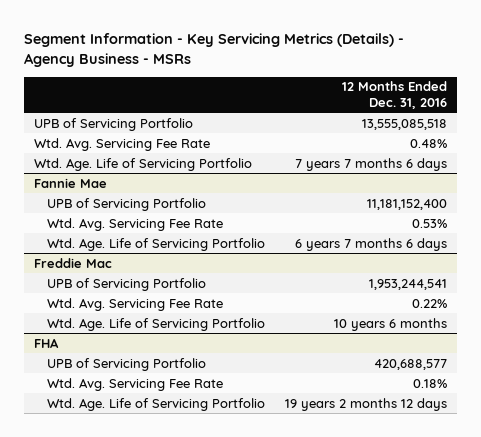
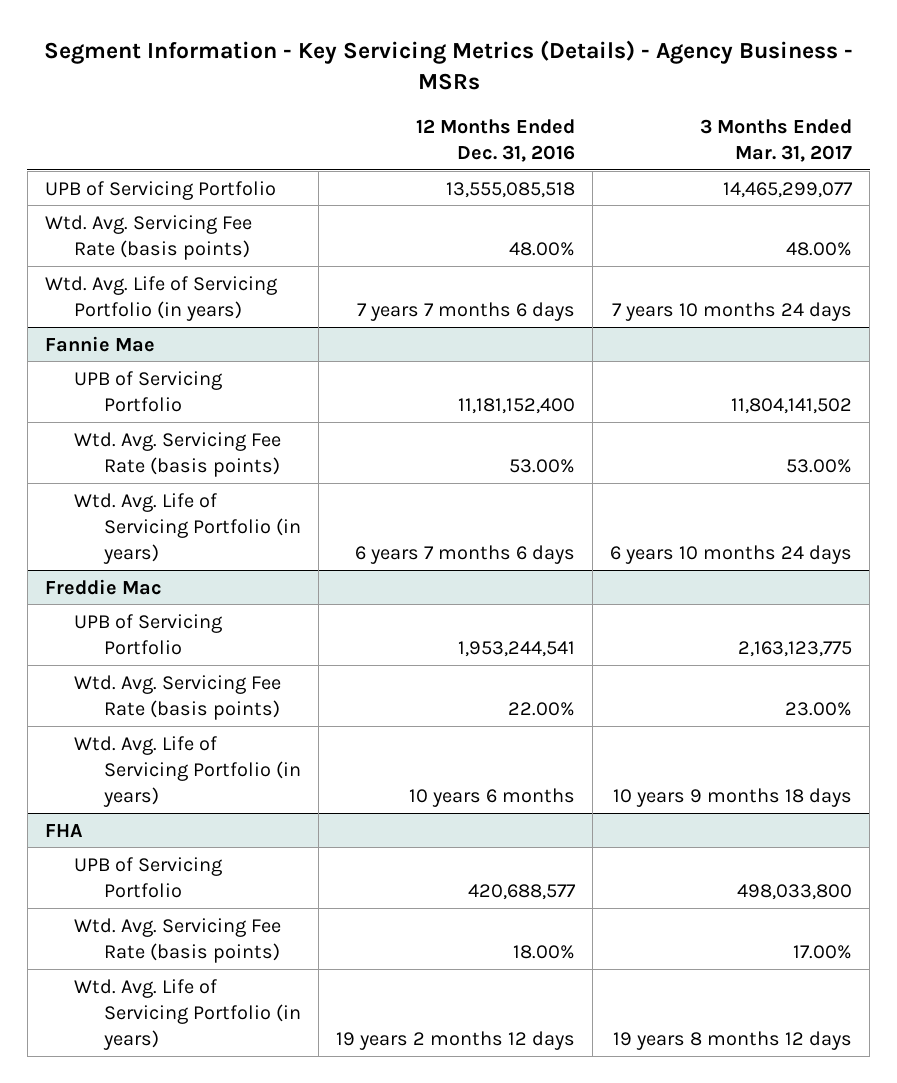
none -> [700,119,853,163] 3 Months Ended Mar. 31, 2017
[34,137,211,151] Wtd. Avg. Servicing Fee Rate -> [44,214,252,260] Wtd. Avg. Servicing Fee Rate (basis points)
[409,138,447,148] 0.48% -> [508,241,575,256] 48.00%
[34,157,253,171] Wtd. Age. Life of Servicing Portfolio -> [44,275,277,321] Wtd. Avg. Life of Servicing Portfolio (in years)
[47,217,224,231] Wtd. Avg. Servicing Fee Rate -> [74,431,282,477] Wtd. Avg. Servicing Fee Rate (basis points)
[411,218,447,228] 0.53% -> [508,458,575,473] 53.00%
[47,237,266,251] Wtd. Age. Life of Servicing Portfolio -> [74,492,301,564] Wtd. Avg. Life of Servicing Portfolio (in years)
[47,297,224,311] Wtd. Avg. Servicing Fee Rate -> [74,674,282,720] Wtd. Avg. Servicing Fee Rate (basis points)
[411,298,447,308] 0.22% -> [507,701,575,716] 22.00%
[47,317,266,331] Wtd. Age. Life of Servicing Portfolio -> [74,735,301,807] Wtd. Avg. Life of Servicing Portfolio (in years)
[47,377,224,391] Wtd. Avg. Servicing Fee Rate -> [74,917,282,963] Wtd. Avg. Servicing Fee Rate (basis points)
[412,378,447,388] 0.18% -> [512,944,575,959] 18.00%
[47,397,266,411] Wtd. Age. Life of Servicing Portfolio -> [74,978,301,1050] Wtd. Avg. Life of Servicing Portfolio (in years)

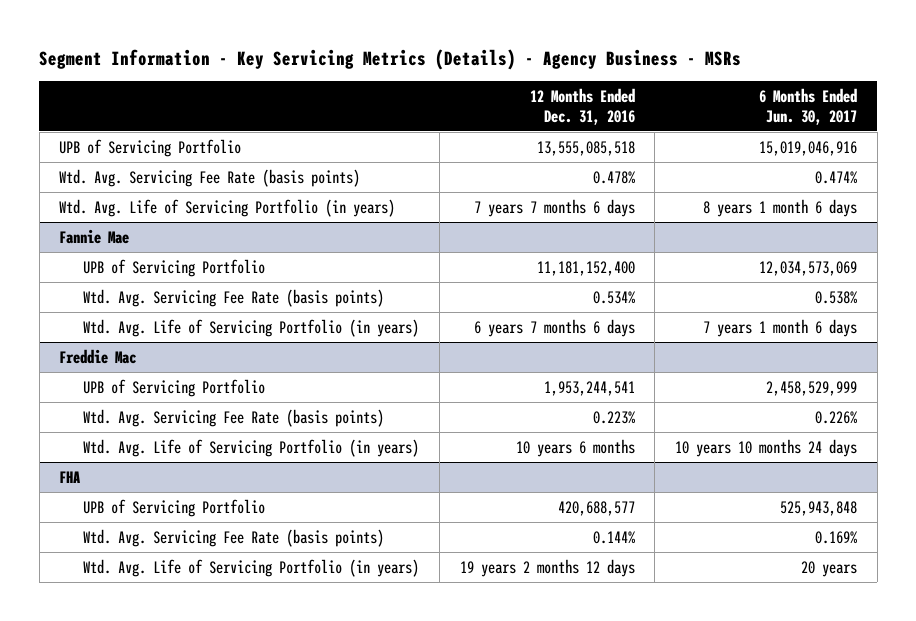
[700,119,853,163] 3 Months Ended Mar. 31, 2017 -> none
none -> [758,88,857,125] 6 Months Ended Jun. 30, 2017
[508,241,575,256] 48.00% -> [592,170,635,184] 0.478%
[508,458,575,473] 53.00% -> [592,290,635,304] 0.534%
[507,701,575,716] 22.00% -> [592,410,635,424] 0.223%
[512,944,575,959] 18.00% -> [592,530,635,544] 0.144%

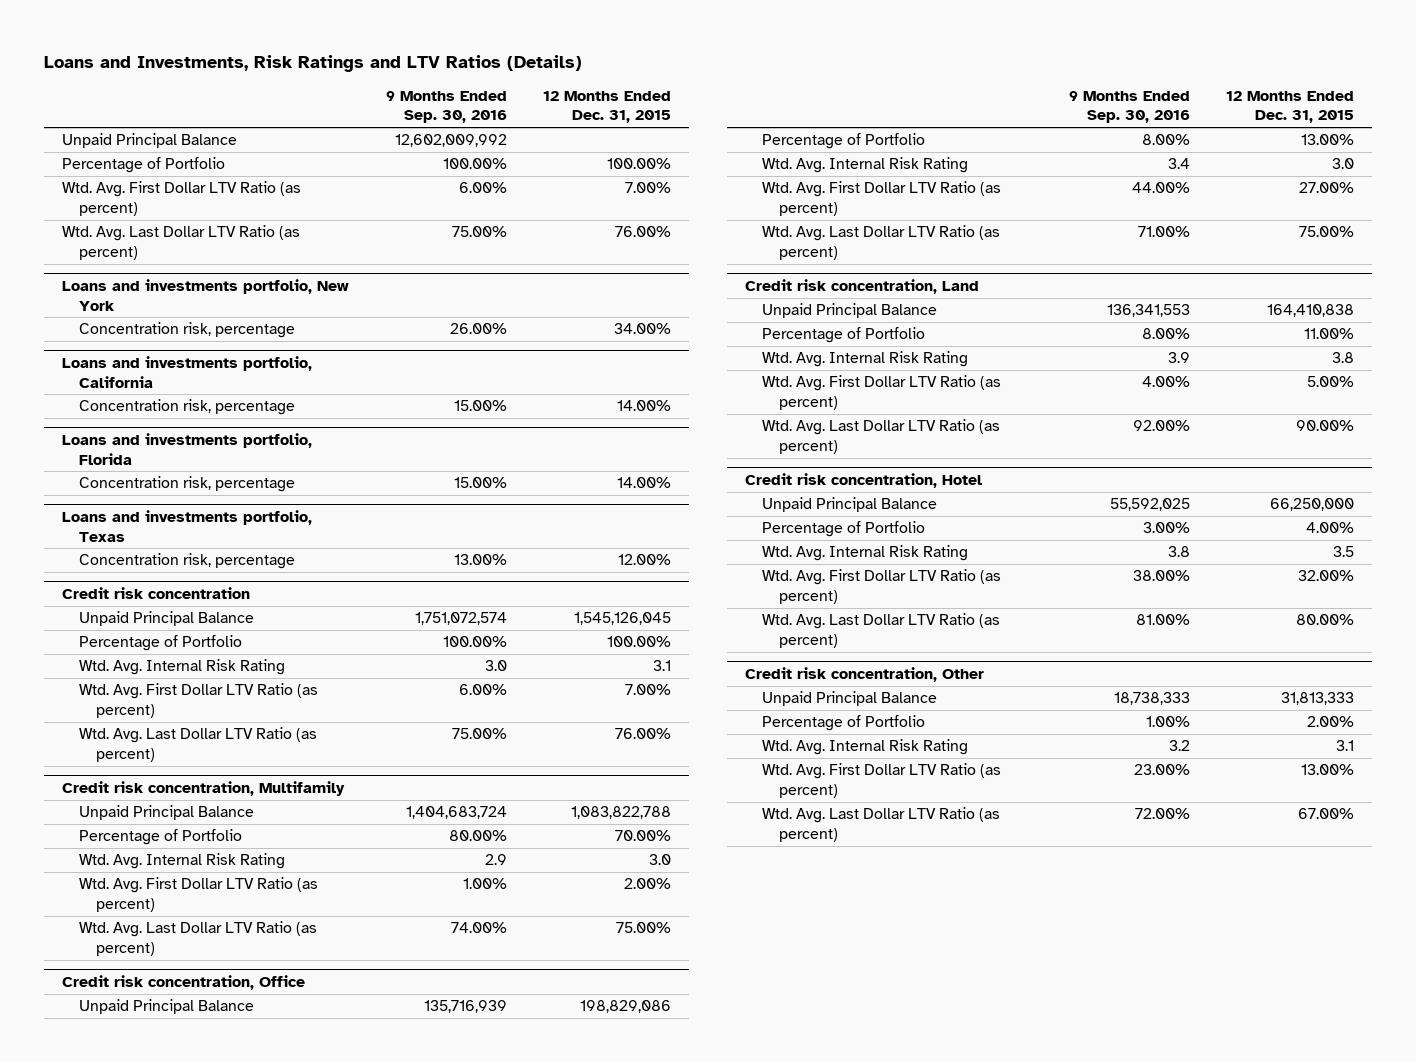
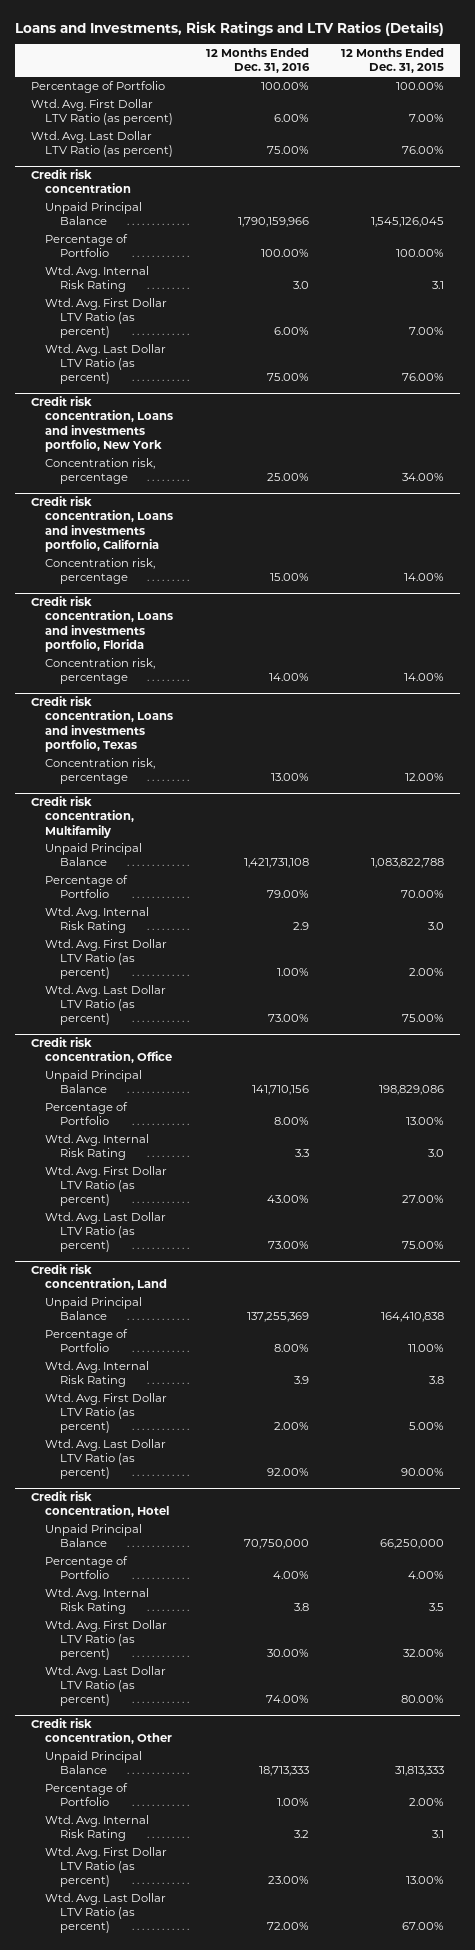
[385,90,507,124] 9 Months Ended Sep. 30, 2016 -> none
none -> [205,48,310,74] 12 Months Ended Dec. 31, 2016
[62,133,238,149] Unpaid Principal Balance -> none
[62,279,350,311] Loans and investments portfolio, New York -> none
[79,322,296,339] Concentration risk, percentage -> none
[62,356,313,388] Loans and investments portfolio, California -> none
[79,399,296,416] Concentration risk, percentage -> none
[62,433,313,465] Loans and investments portfolio, Florida -> none
[79,476,296,493] Concentration risk, percentage -> none
[62,510,313,542] Loans and investments portfolio, Texas -> none
[79,553,296,570] Concentration risk, percentage -> none
none -> [30,396,174,452] Credit risk concentration, Loans and investments portfolio, New York
none -> [45,458,156,485] Concentration risk, percentage
none -> [30,496,174,552] Credit risk concentration, Loans and investments portfolio, California
none -> [45,558,156,585] Concentration risk, percentage
none -> [30,596,174,652] Credit risk concentration, Loans and investments portfolio, Florida
none -> [45,658,156,685] Concentration risk, percentage
none -> [30,696,174,752] Credit risk concentration, Loans and investments portfolio, Texas
none -> [45,758,156,785] Concentration risk, percentage

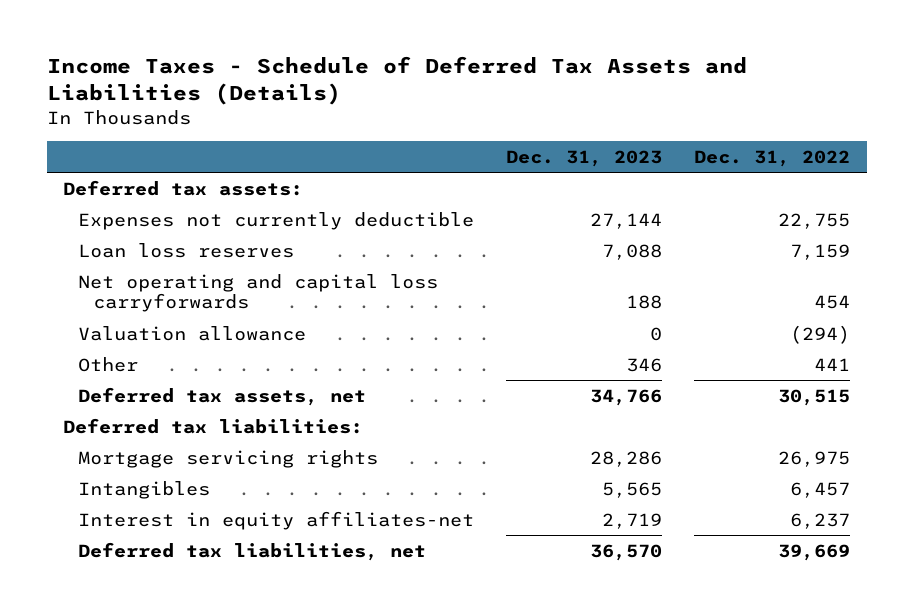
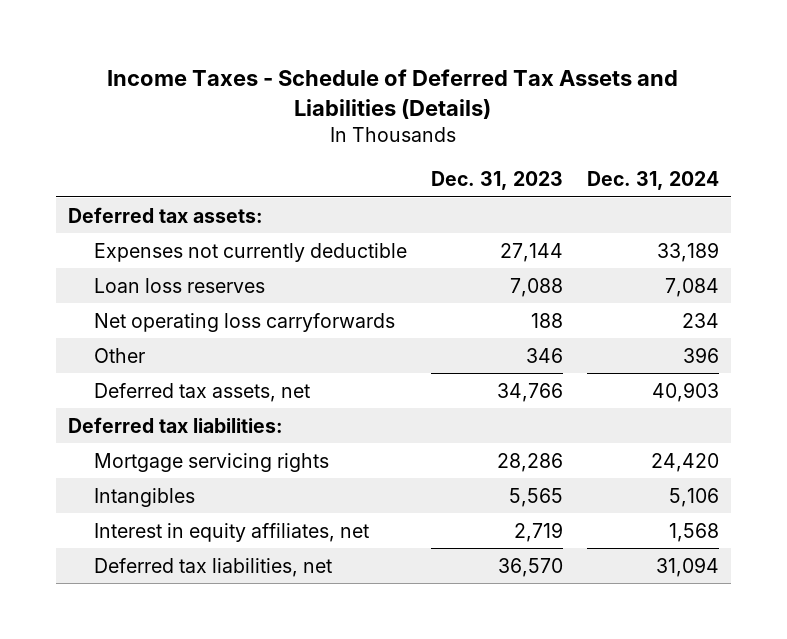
[694,149,851,167] Dec. 31, 2022 -> none
none -> [587,170,720,190] Dec. 31, 2024
[77,325,306,341] Valuation allowance -> none
[77,273,438,313] Net operating and capital loss carryforwards -> [94,312,396,332] Net operating loss carryforwards
[77,510,474,530] Interest in equity affiliates-net -> [94,522,370,542] Interest in equity affiliates, net

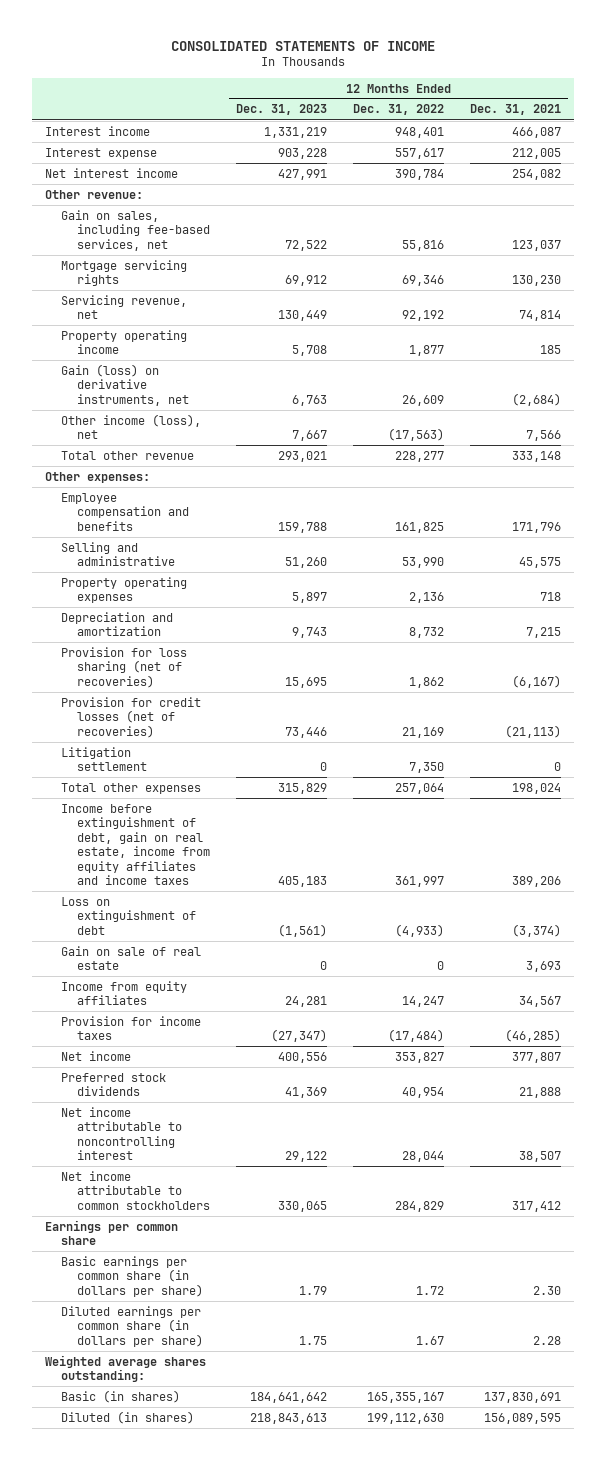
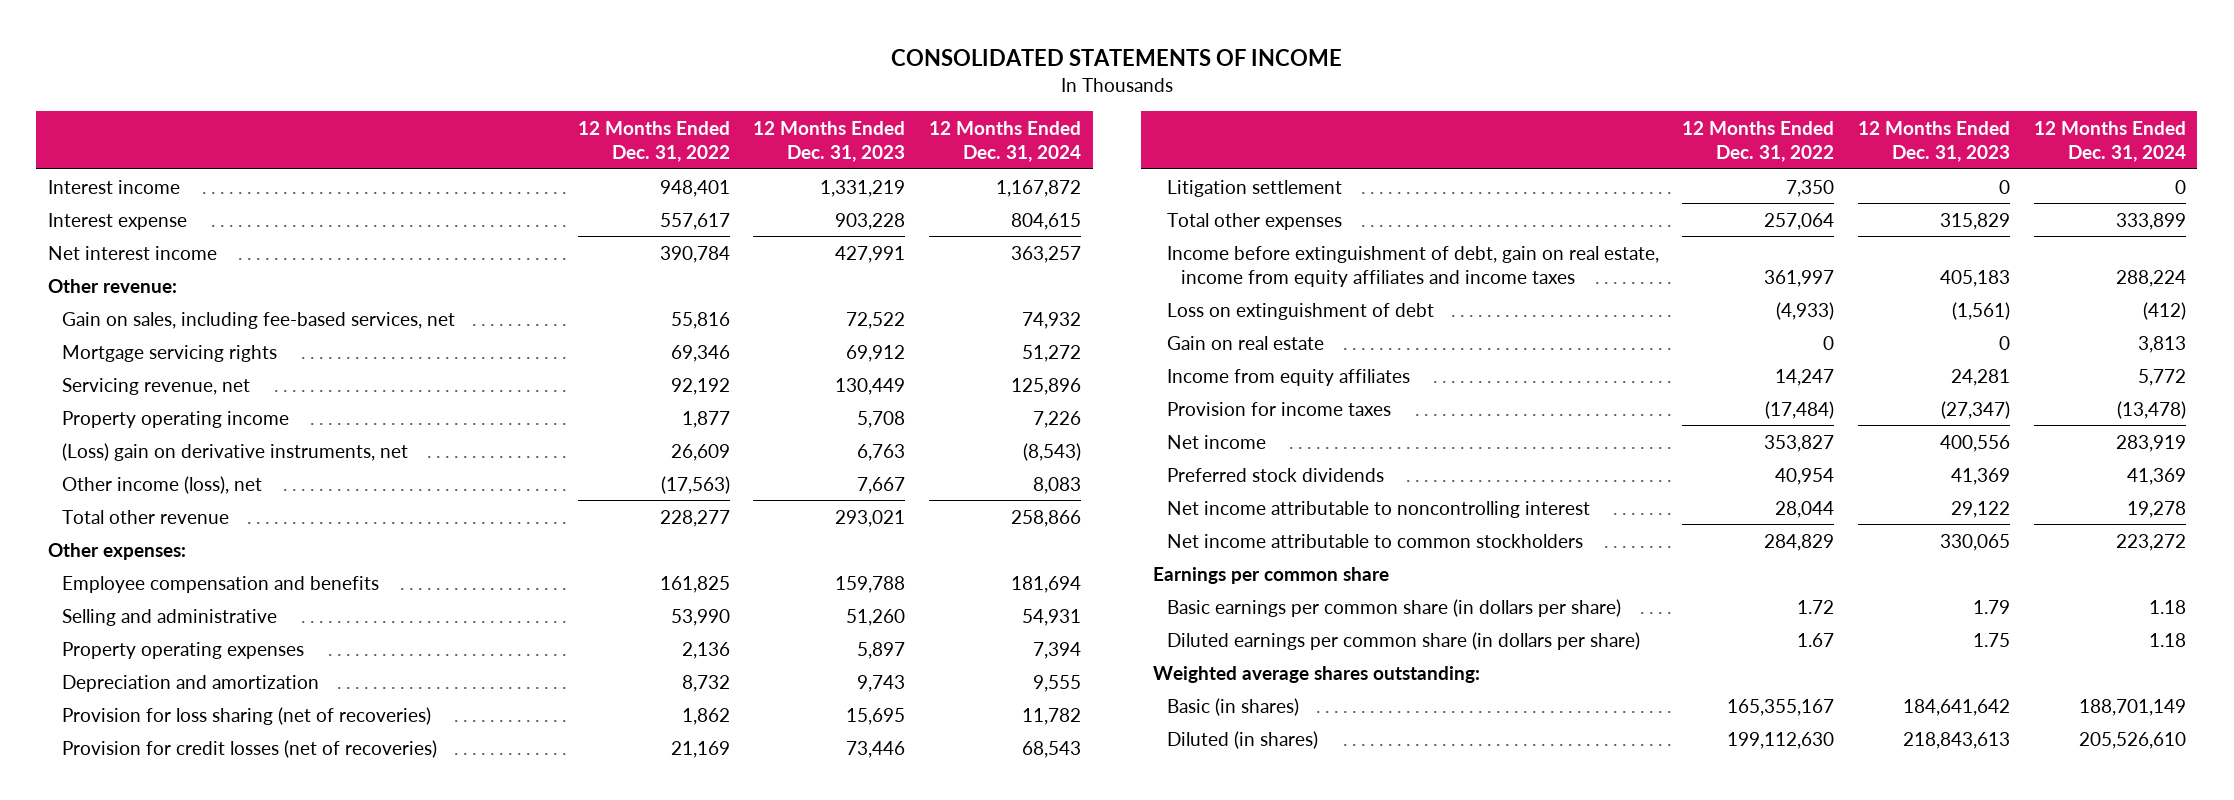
[470,104,562,116] Dec. 31, 2021 -> none
none -> [929,120,1082,162] 12 Months Ended Dec. 31, 2024
[61,363,189,406] Gain (loss) on derivative instruments, net -> [62,442,409,461] (Loss) gain on derivative instruments, net
[61,945,202,971] Gain on sale of real estate -> [1166,335,1324,350] Gain on real estate

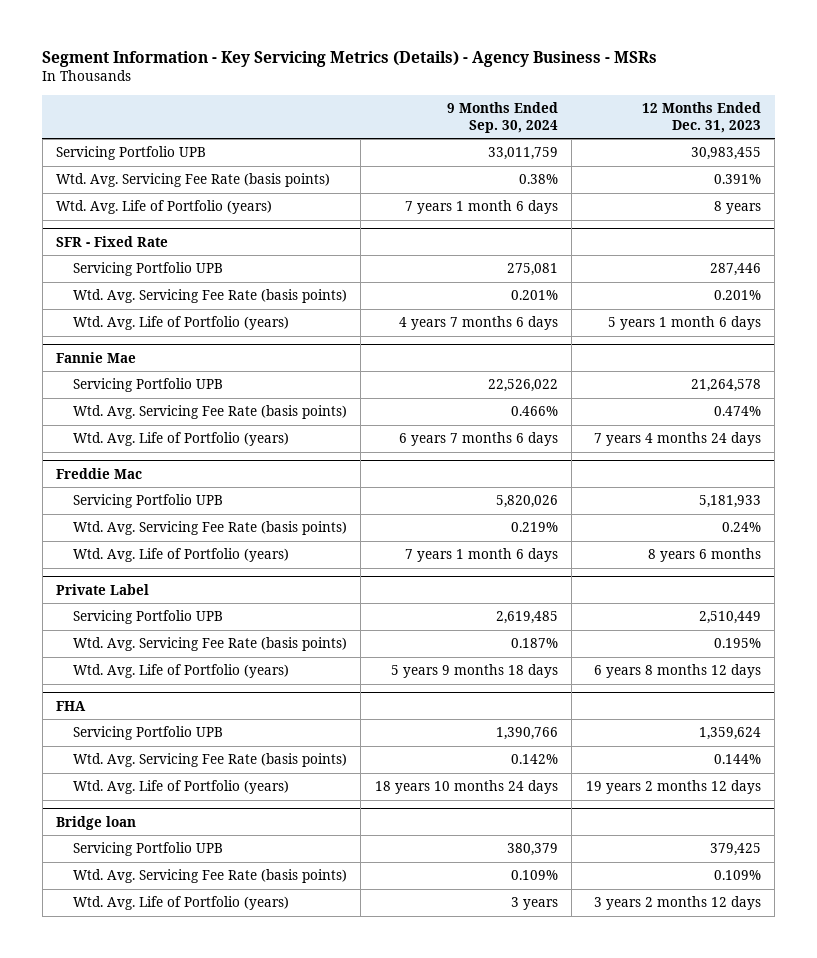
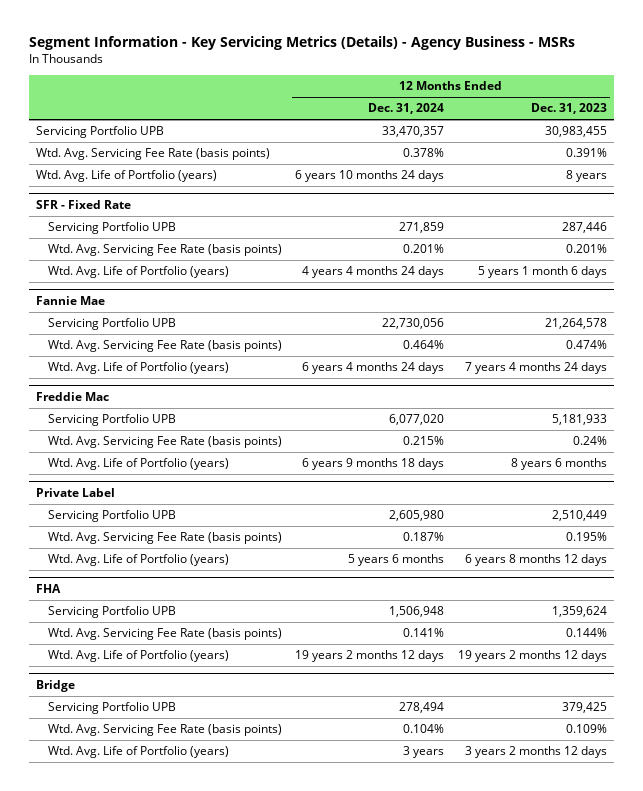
[446,101,558,133] 9 Months Ended Sep. 30, 2024 -> none
none -> [368,103,445,115] Dec. 31, 2024
[56,815,137,830] Bridge loan -> [36,679,76,692] Bridge

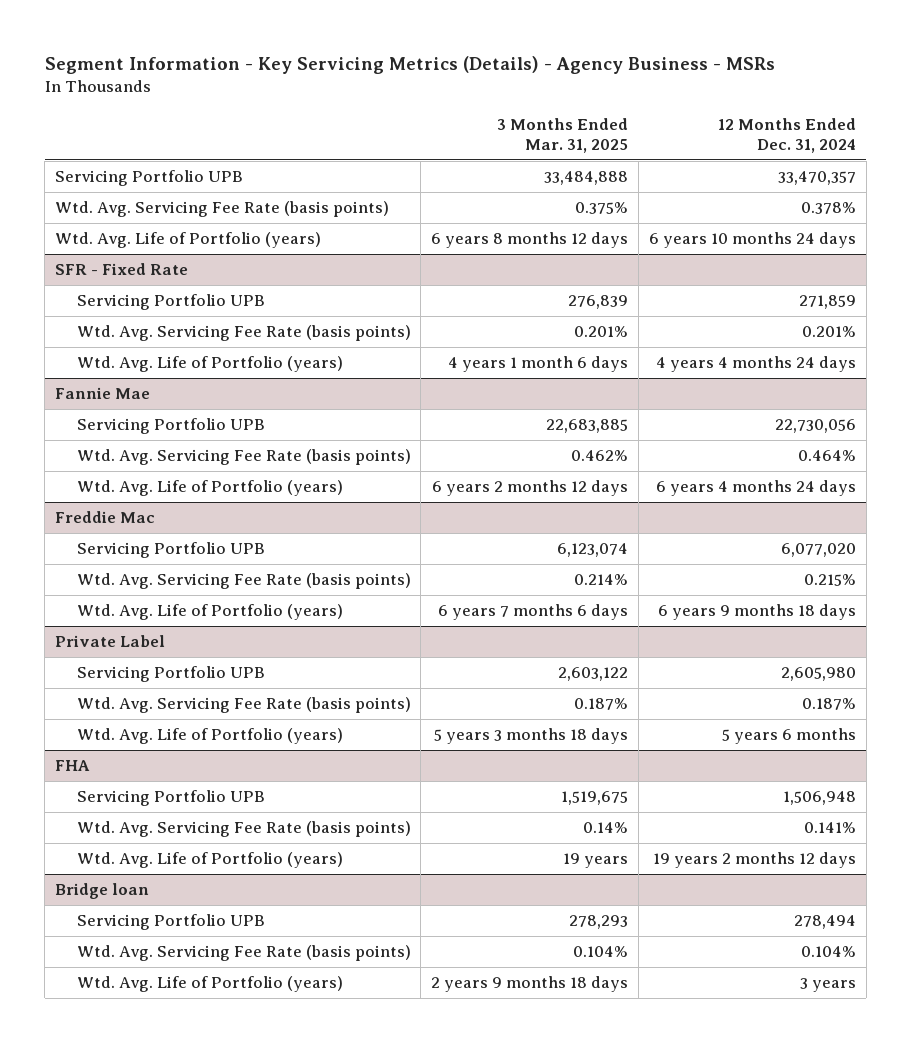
[530,103,607,115] Dec. 31, 2023 -> none
none -> [497,117,629,153] 3 Months Ended Mar. 31, 2025
[36,679,76,692] Bridge -> [55,883,150,900] Bridge loan

